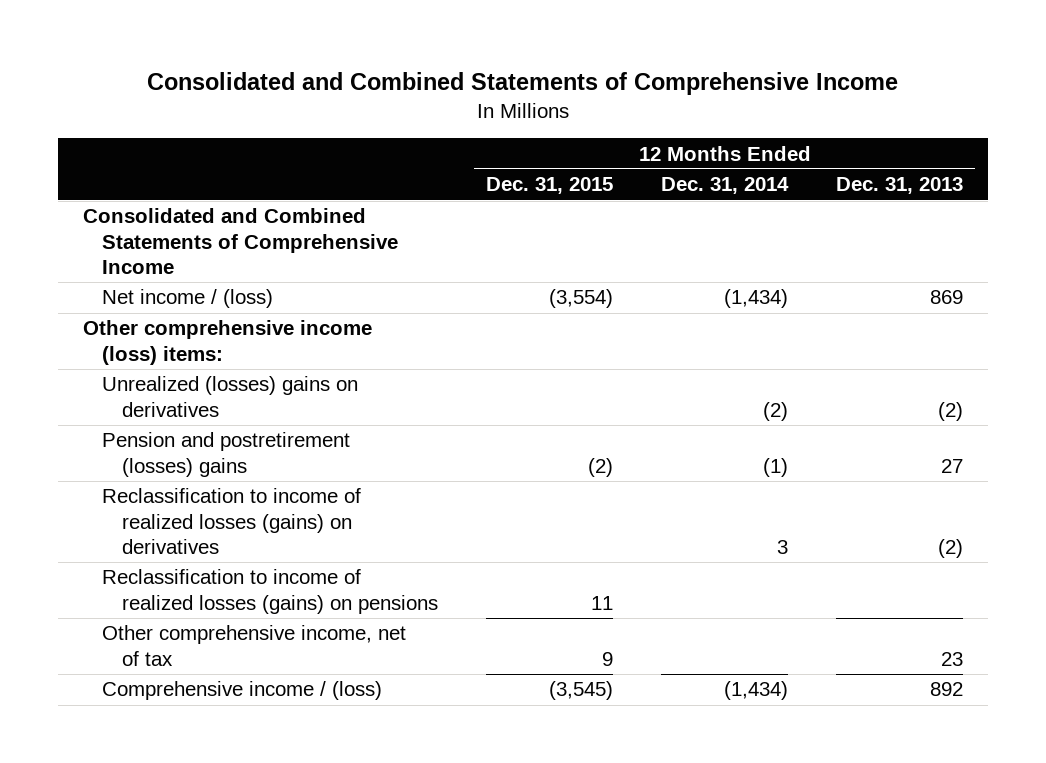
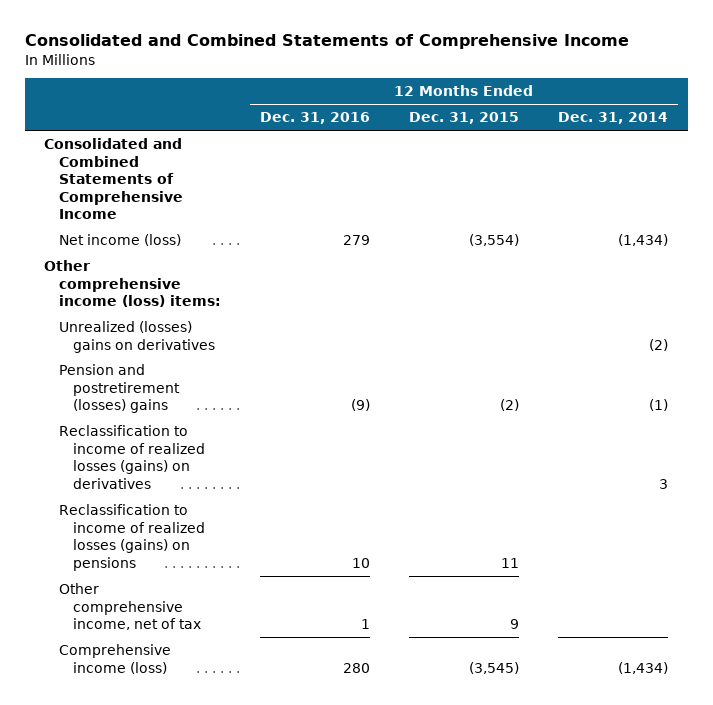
[836,177,964,195] Dec. 31, 2013 -> none
none -> [260,112,371,125] Dec. 31, 2016
[102,289,274,309] Net income / (loss) -> [58,233,181,246] Net income (loss)
[102,681,383,701] Comprehensive income / (loss) -> [58,643,171,674] Comprehensive income (loss)

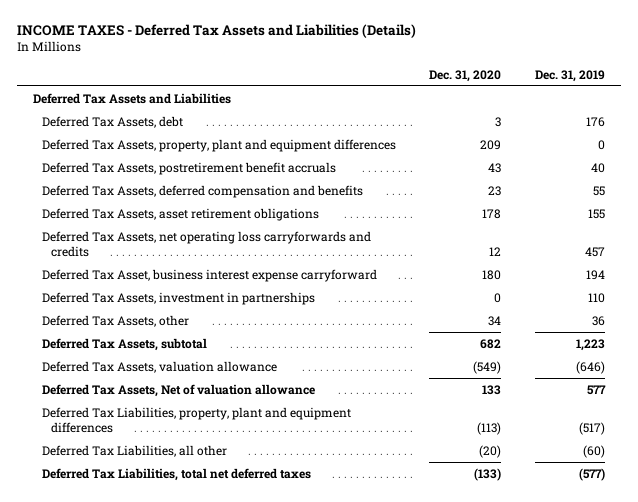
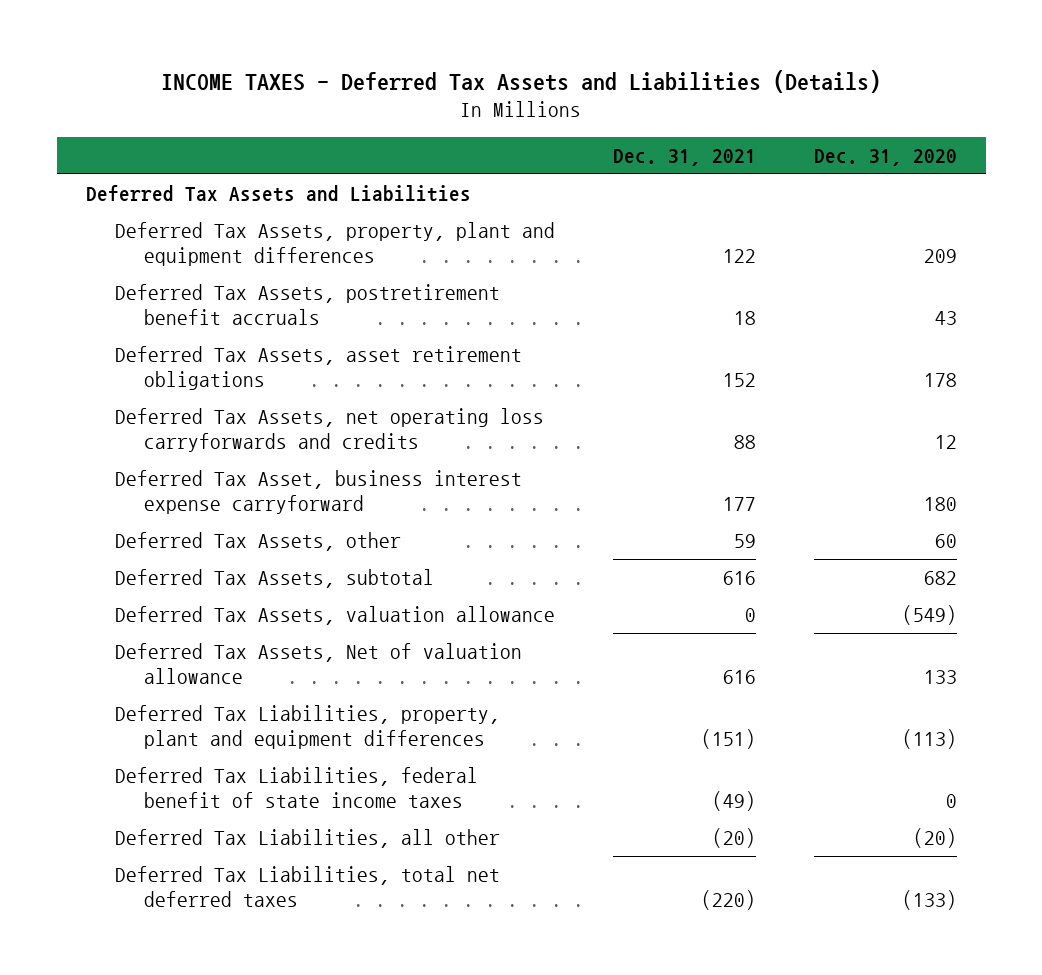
[534,69,605,82] Dec. 31, 2019 -> none
none -> [612,148,756,166] Dec. 31, 2021
[42,115,184,128] Deferred Tax Assets, debt -> none
[42,184,364,198] Deferred Tax Assets, deferred compensation and benefits -> none
[42,291,316,305] Deferred Tax Assets, investment in partnerships -> none
[488,315,502,326] 34 -> [934,534,957,549] 60
none -> [114,767,478,808] Deferred Tax Liabilities, federal benefit of state income taxes

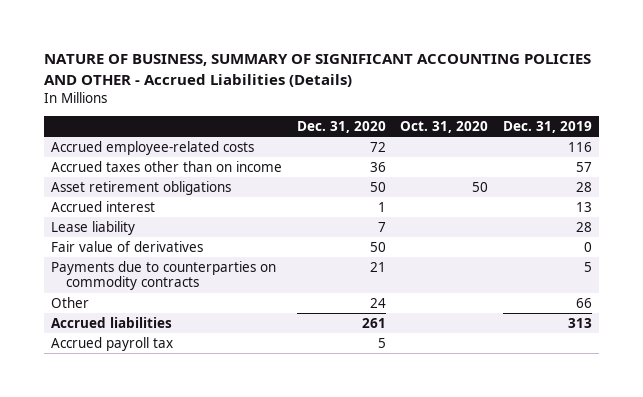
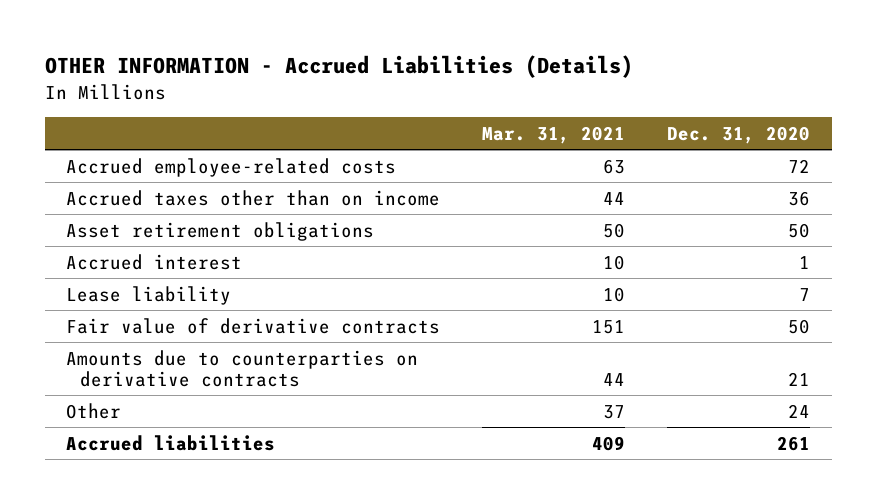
[43,54,591,87] NATURE OF BUSINESS, SUMMARY OF SIGNIFICANT ACCOUNTING POLICIES AND OTHER - Accrued Liabilities (Details) -> [44,55,633,79] OTHER INFORMATION - Accrued Liabilities (Details)
[400,120,489,133] Oct. 31, 2020 -> none
[503,120,593,133] Dec. 31, 2019 -> none
none -> [482,125,626,144] Mar. 31, 2021
[50,240,203,252] Fair value of derivatives -> [65,317,440,334] Fair value of derivative contracts
[50,260,276,291] Payments due to counterparties on commodity contracts -> [65,349,418,387] Amounts due to counterparties on derivative contracts
[50,336,173,351] Accrued payroll tax -> none

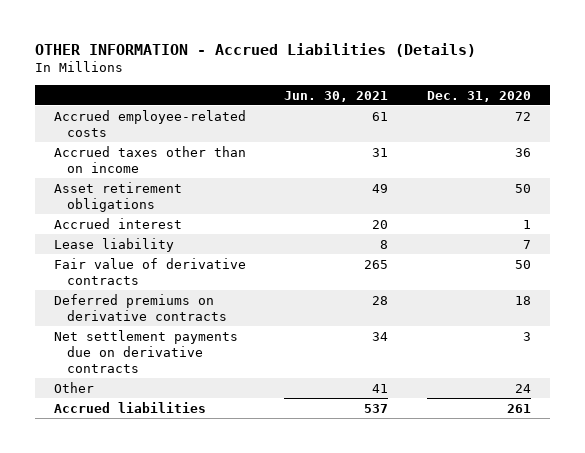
[482,125,626,144] Mar. 31, 2021 -> none
none -> [284,90,389,102] Jun. 30, 2021
[65,349,418,387] Amounts due to counterparties on derivative contracts -> none
none -> [53,293,227,321] Deferred premiums on derivative contracts
none -> [53,329,238,373] Net settlement payments due on derivative contracts

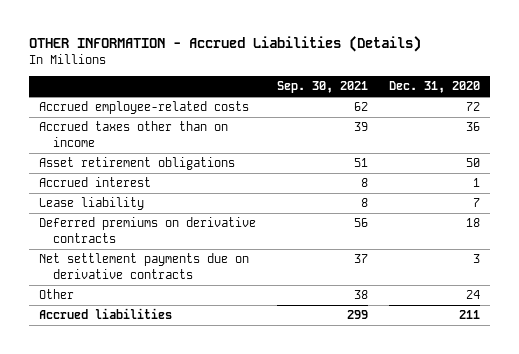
[284,90,389,102] Jun. 30, 2021 -> none
none -> [277,81,369,94] Sep. 30, 2021
[53,257,246,285] Fair value of derivative contracts -> none
[506,403,531,413] 261 -> [458,310,480,320] 211

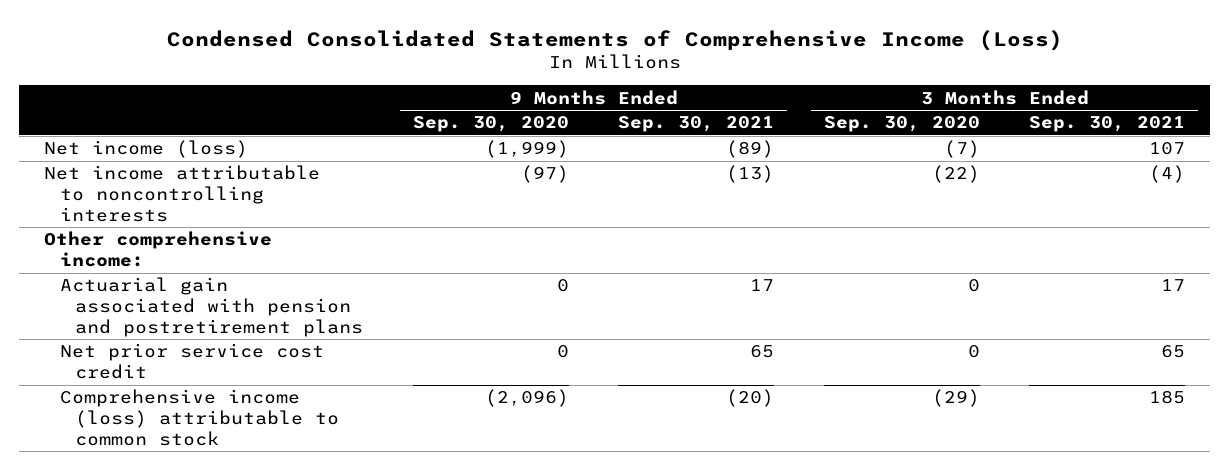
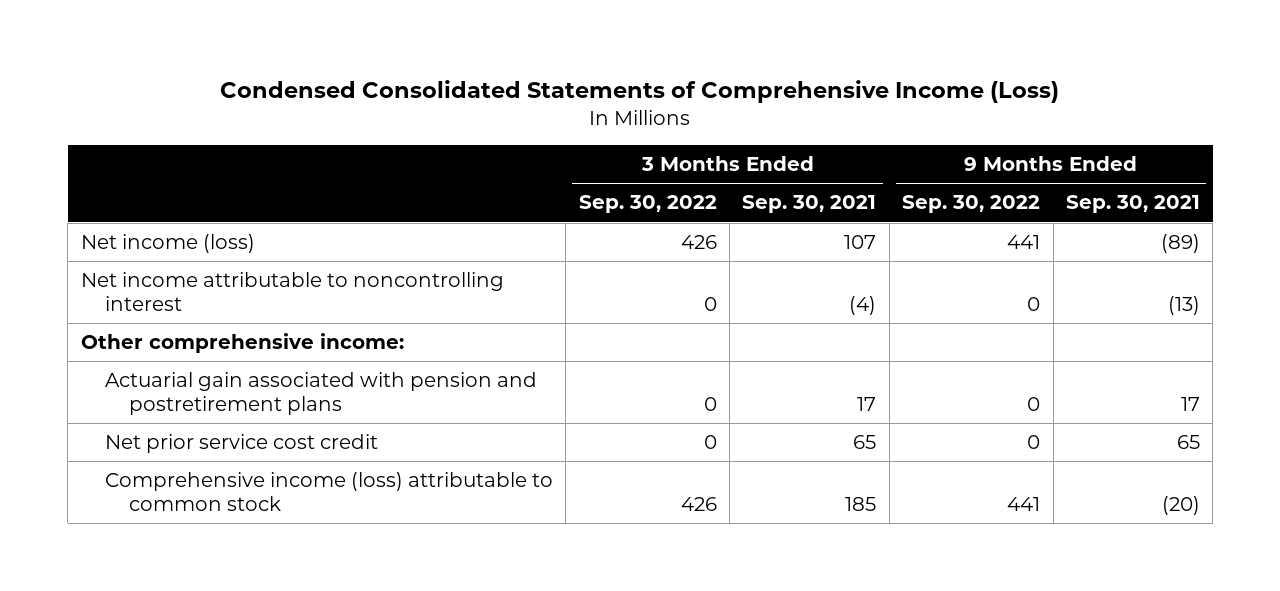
[412,116,569,133] Sep. 30, 2020 -> none
[823,116,980,133] Sep. 30, 2020 -> none
none -> [578,195,717,214] Sep. 30, 2022
none -> [902,195,1041,214] Sep. 30, 2022
[44,165,321,222] Net income attributable to noncontrolling interests -> [80,272,504,312] Net income attributable to noncontrolling interest

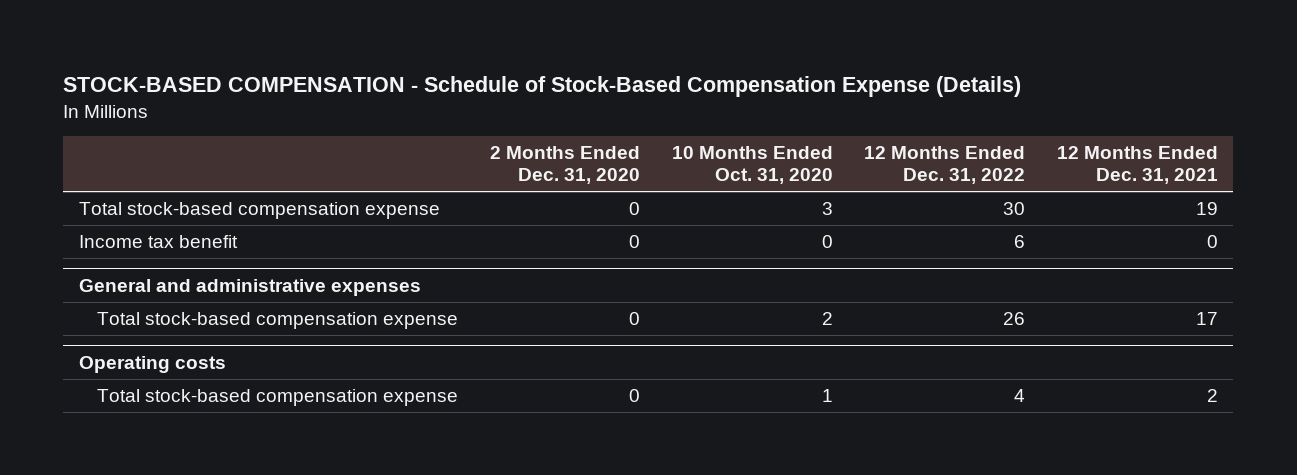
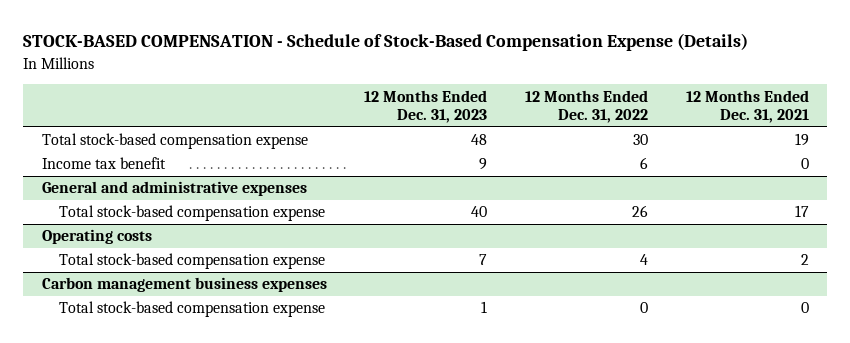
[489,146,640,185] 2 Months Ended Dec. 31, 2020 -> none
[671,146,833,185] 10 Months Ended Oct. 31, 2020 -> none
none -> [364,89,488,124] 12 Months Ended Dec. 31, 2023
none -> [41,277,327,293] Carbon management business expenses
none -> [58,301,325,318] Total stock-based compensation expense

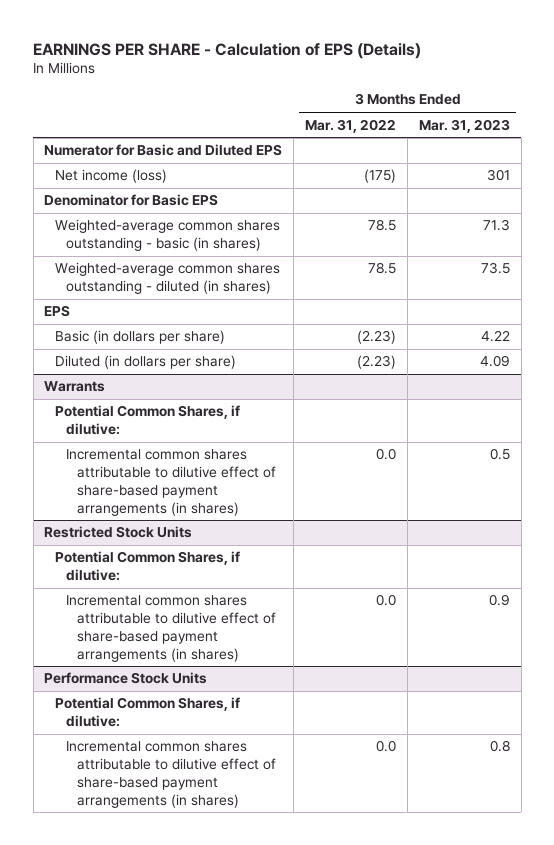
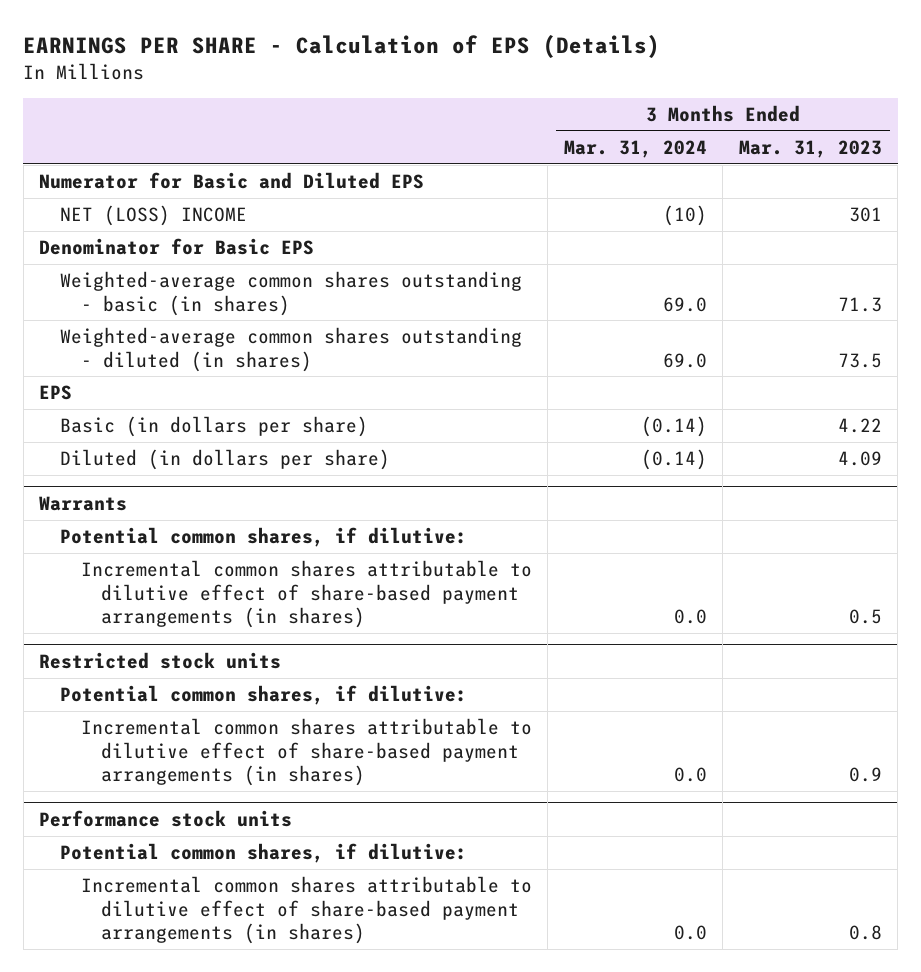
[305,118,397,133] Mar. 31, 2022 -> none
none -> [563,139,707,158] Mar. 31, 2024
[55,169,168,184] Net income (loss) -> [60,205,248,227] NET (LOSS) INCOME
[55,405,241,436] Potential Common Shares, if dilutive: -> [60,527,468,548] Potential common shares, if dilutive:
[44,526,193,539] Restricted Stock Units -> [39,651,282,669] Restricted stock units
[55,551,241,582] Potential Common Shares, if dilutive: -> [60,685,468,706] Potential common shares, if dilutive:
[44,672,208,685] Performance Stock Units -> [39,809,293,827] Performance stock units
[55,697,241,728] Potential Common Shares, if dilutive: -> [60,843,468,864] Potential common shares, if dilutive:

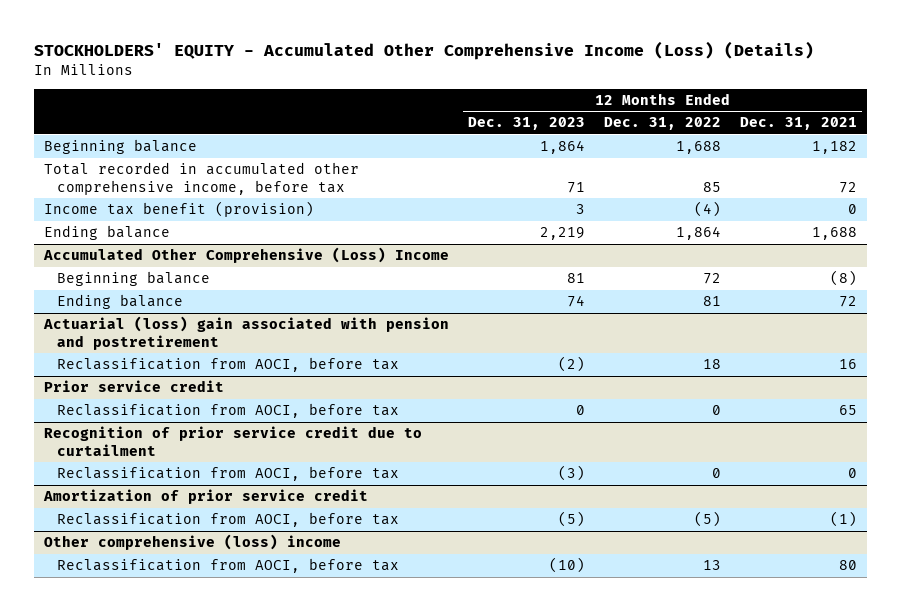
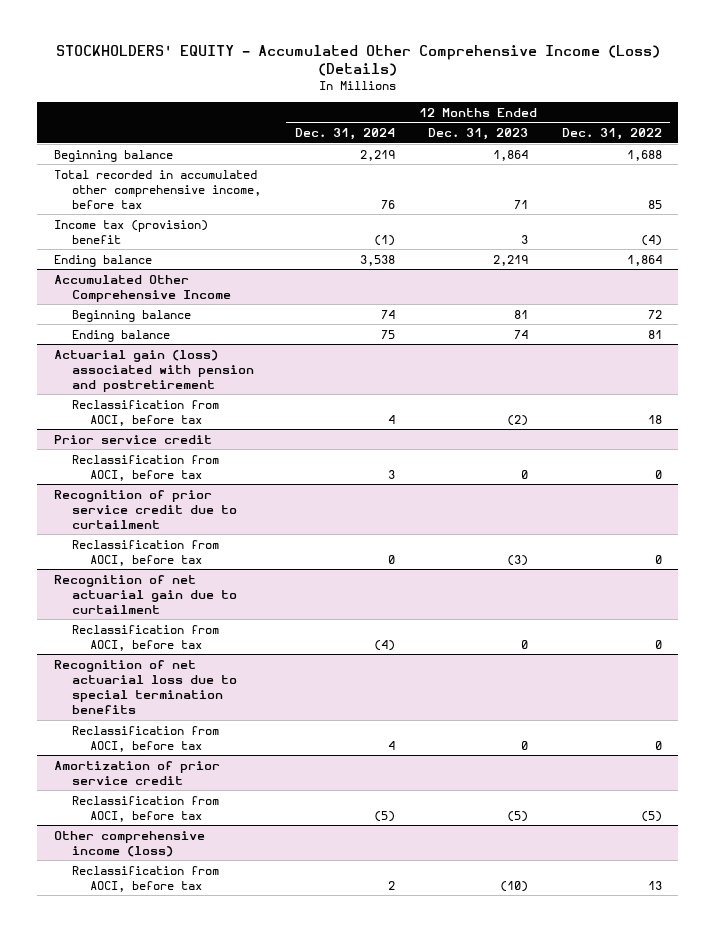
[740,117,858,131] Dec. 31, 2021 -> none
none -> [294,127,395,140] Dec. 31, 2024
[44,201,315,218] Income tax benefit (provision) -> [54,219,209,244] Income tax (provision) benefit
[43,247,450,264] Accumulated Other Comprehensive (Loss) Income -> [54,274,231,302] Accumulated Other Comprehensive Income
[43,316,450,350] Actuarial (loss) gain associated with pension and postretirement -> [54,349,254,392] Actuarial gain (loss) associated with pension and postretirement
none -> [54,574,237,614] Recognition of net actuarial gain due to curtailment
none -> [71,624,219,651] Reclassification from AOCI, before tax
none -> [54,659,237,714] Recognition of net actuarial loss due to special termination benefits
none -> [71,725,219,752] Reclassification from AOCI, before tax
[44,534,342,551] Other comprehensive (loss) income -> [54,830,206,857] Other comprehensive income (loss)

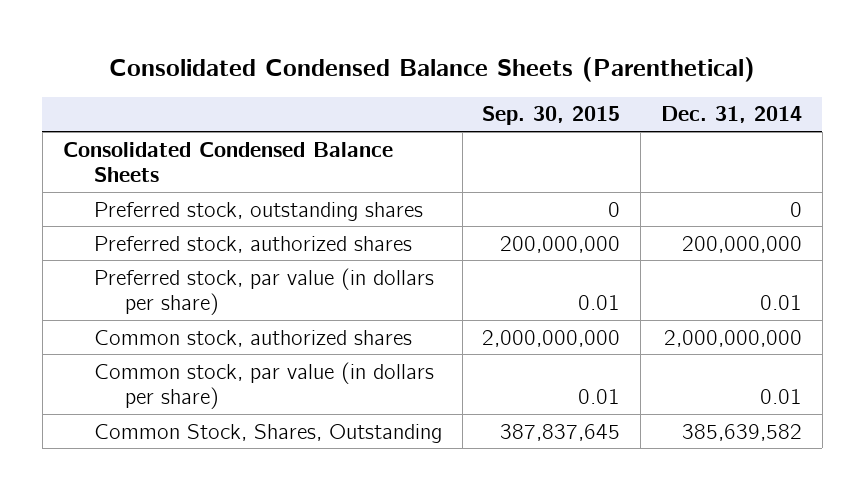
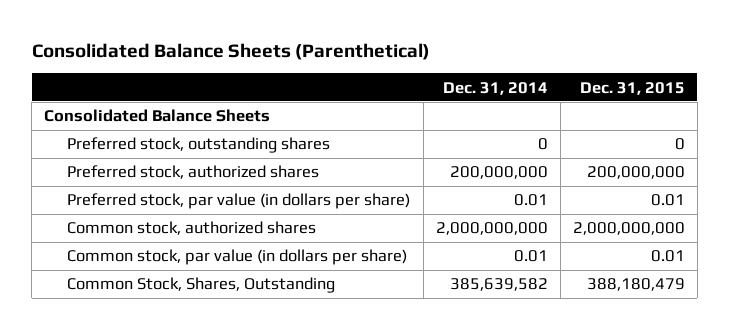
[109,56,756,82] Consolidated Condensed Balance Sheets (Parenthetical) -> [31,43,430,61] Consolidated Balance Sheets (Parenthetical)
[482,106,621,126] Sep. 30, 2015 -> none
none -> [579,81,685,95] Dec. 31, 2015
[62,141,393,182] Consolidated Condensed Balance Sheets -> [44,109,271,123] Consolidated Balance Sheets

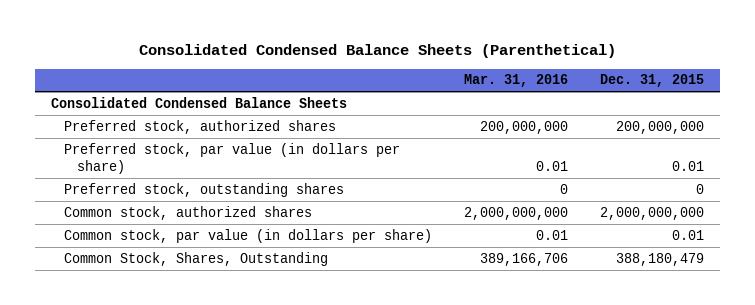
[31,43,430,61] Consolidated Balance Sheets (Parenthetical) -> [138,44,616,59] Consolidated Condensed Balance Sheets (Parenthetical)
[442,81,548,95] Dec. 31, 2014 -> none
none -> [464,74,569,88] Mar. 31, 2016
[44,109,271,123] Consolidated Balance Sheets -> [50,96,347,108] Consolidated Condensed Balance Sheets
[67,137,331,154] Preferred stock, outstanding shares -> [63,182,344,197] Preferred stock, outstanding shares

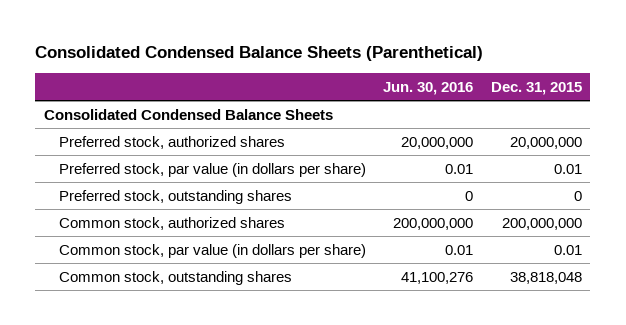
[464,74,569,88] Mar. 31, 2016 -> none
none -> [383,81,474,95] Jun. 30, 2016
[616,120,705,134] 200,000,000 -> [509,136,582,149] 20,000,000
[600,206,705,220] 2,000,000,000 -> [501,217,582,230] 200,000,000
[63,251,328,266] Common Stock, Shares, Outstanding -> [58,270,292,285] Common stock, outstanding shares
[616,252,705,266] 388,180,479 -> [509,271,582,284] 38,818,048

